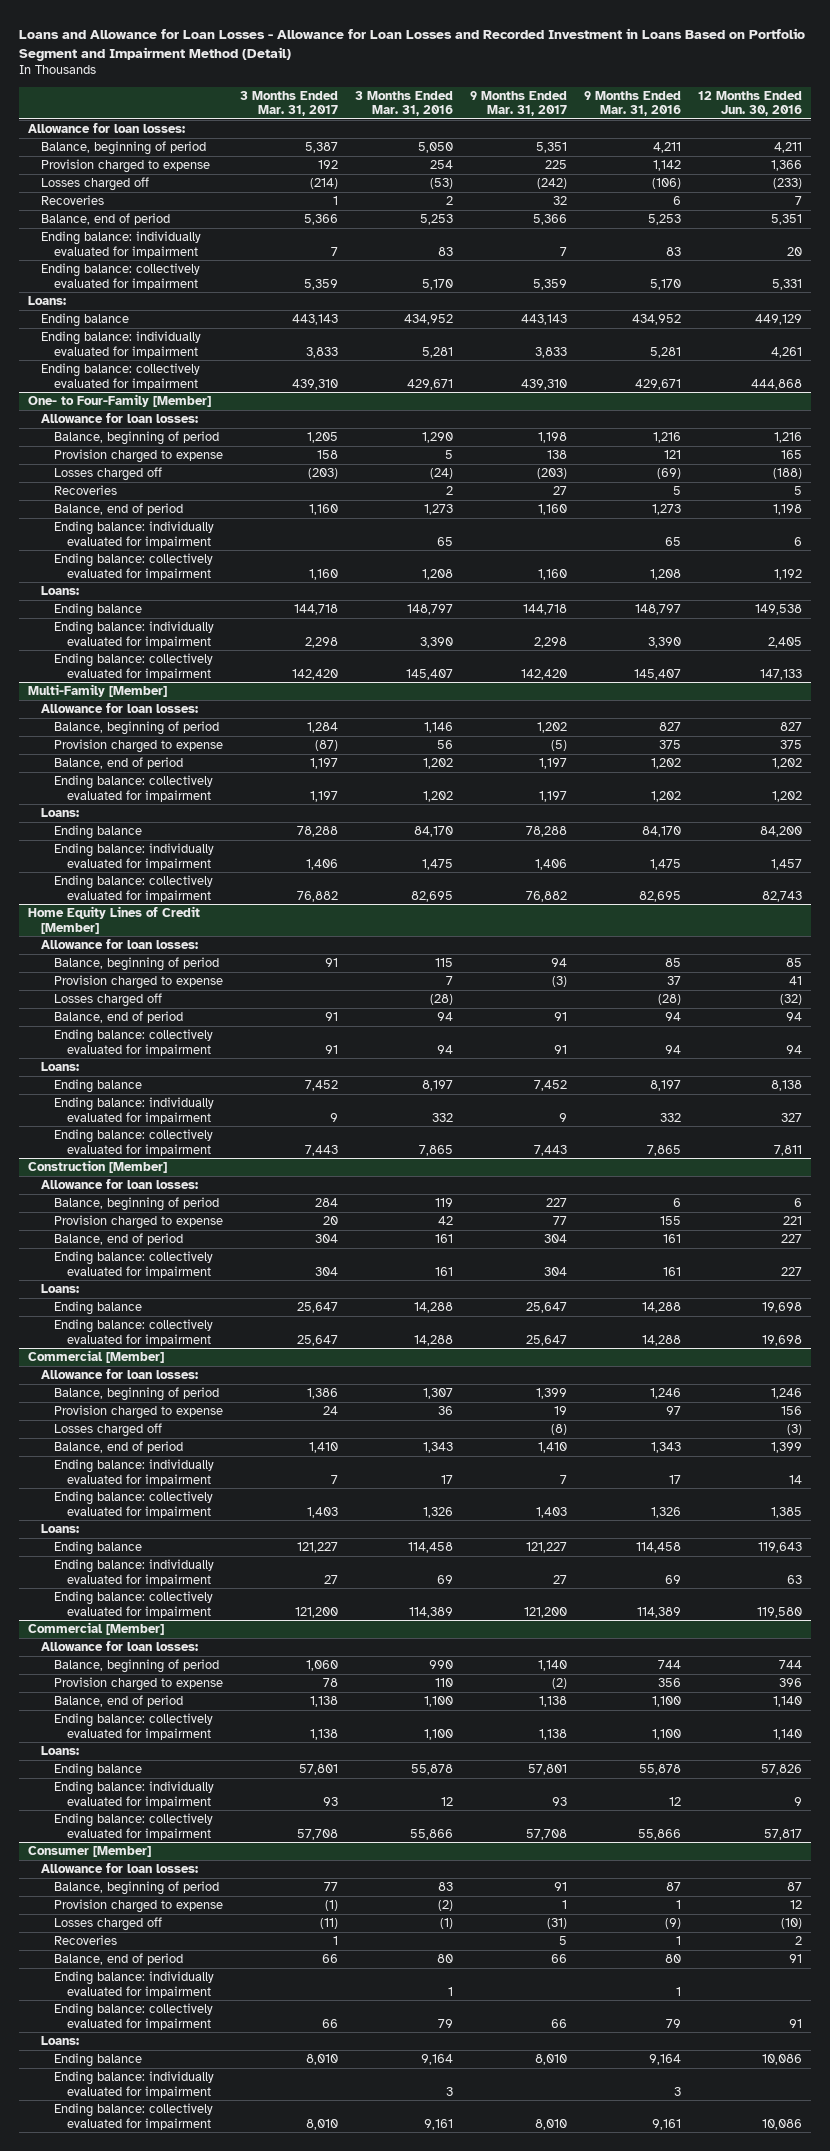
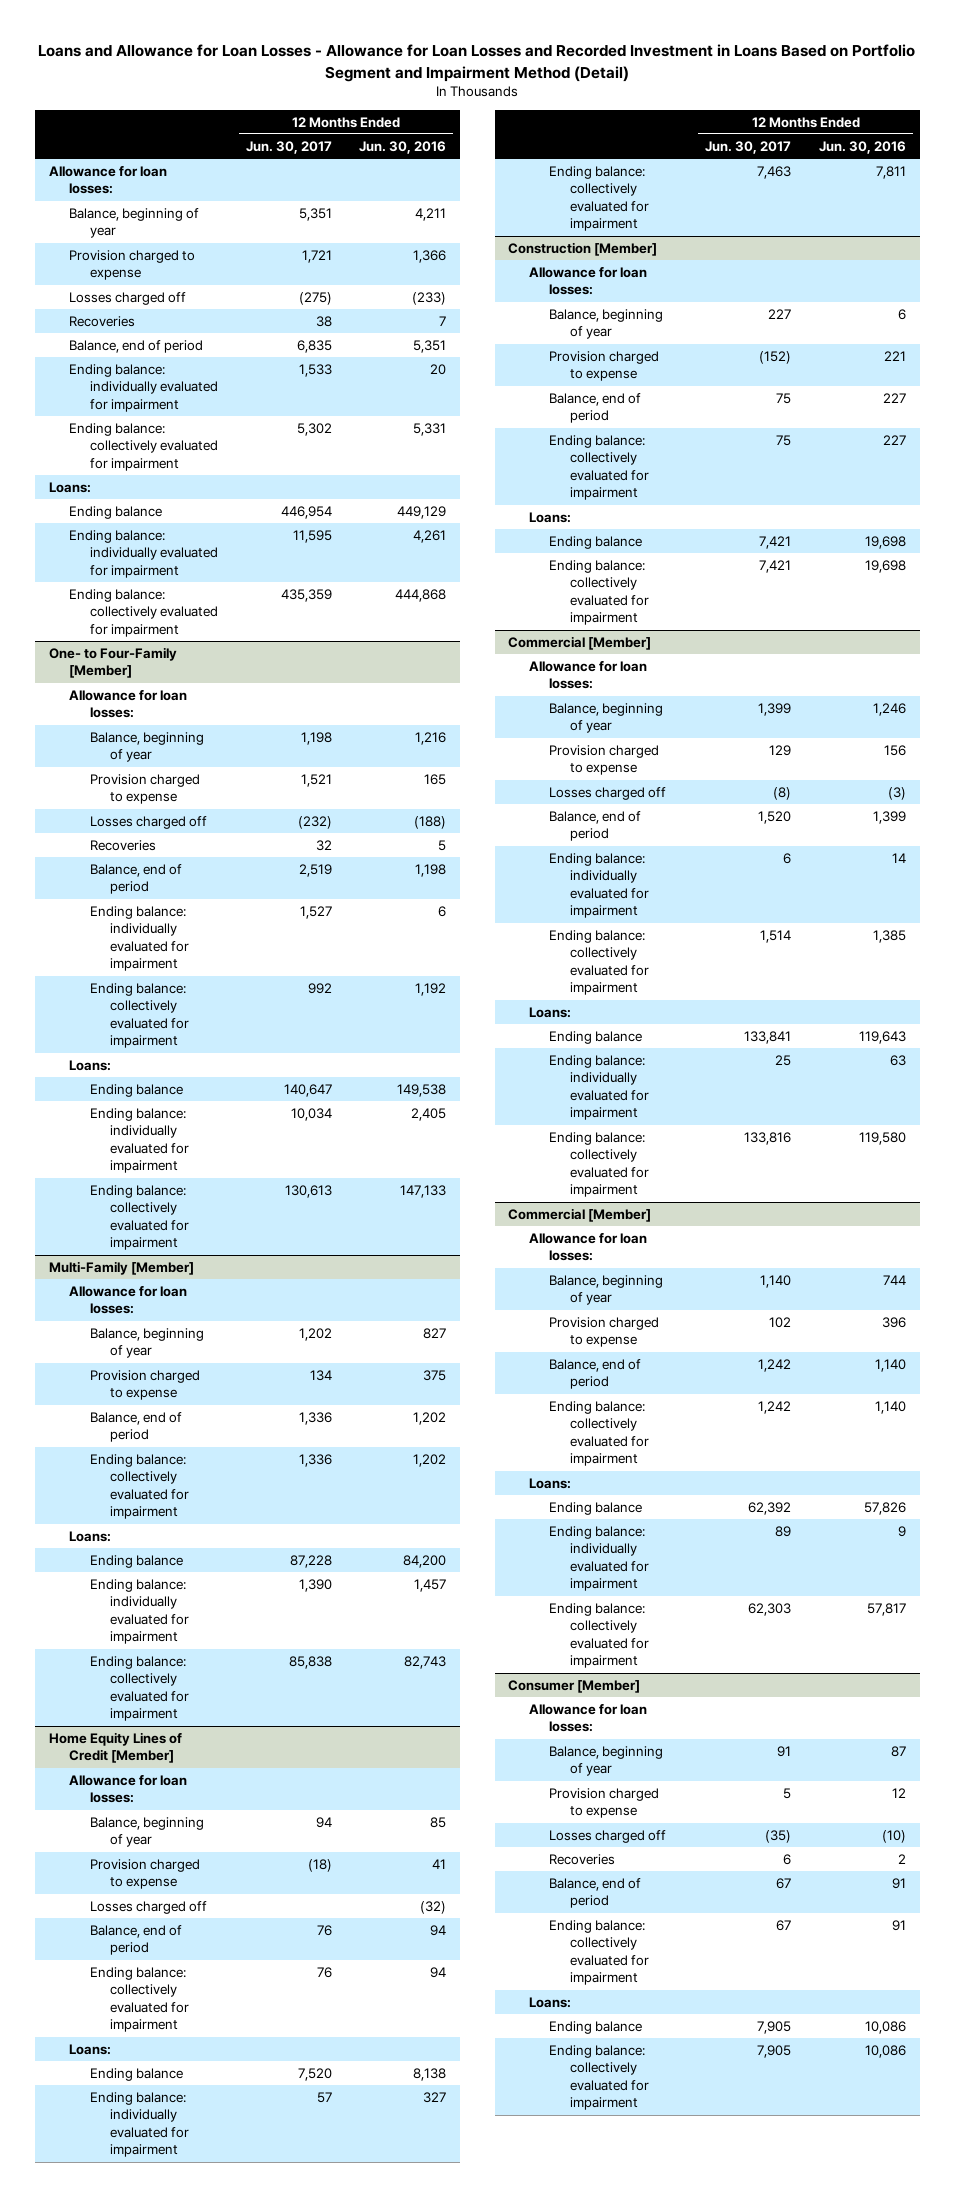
[239,90,338,117] 3 Months Ended Mar. 31, 2017 -> none
[355,90,454,117] 3 Months Ended Mar. 31, 2016 -> none
[470,90,568,117] 9 Months Ended Mar. 31, 2017 -> none
[584,90,682,117] 9 Months Ended Mar. 31, 2016 -> none
none -> [245,140,332,154] Jun. 30, 2017
[40,141,206,156] Balance, beginning of period -> [69,207,200,239] Balance, beginning of year
[53,431,219,446] Balance, beginning of period -> [89,731,204,763] Balance, beginning of year
[53,721,219,736] Balance, beginning of period -> [89,1327,204,1359] Balance, beginning of year
[53,957,219,972] Balance, beginning of period -> [89,1816,204,1848] Balance, beginning of year
[53,1197,219,1212] Balance, beginning of period -> [549,308,664,340] Balance, beginning of year
[53,1387,219,1402] Balance, beginning of period -> [549,702,664,734] Balance, beginning of year
[53,1659,219,1674] Balance, beginning of period -> [549,1274,664,1306] Balance, beginning of year
[53,1881,219,1896] Balance, beginning of period -> [549,1745,664,1777] Balance, beginning of year
[53,1971,214,1998] Ending balance: individually evaluated for impairment -> none
[53,2071,214,2098] Ending balance: individually evaluated for impairment -> none

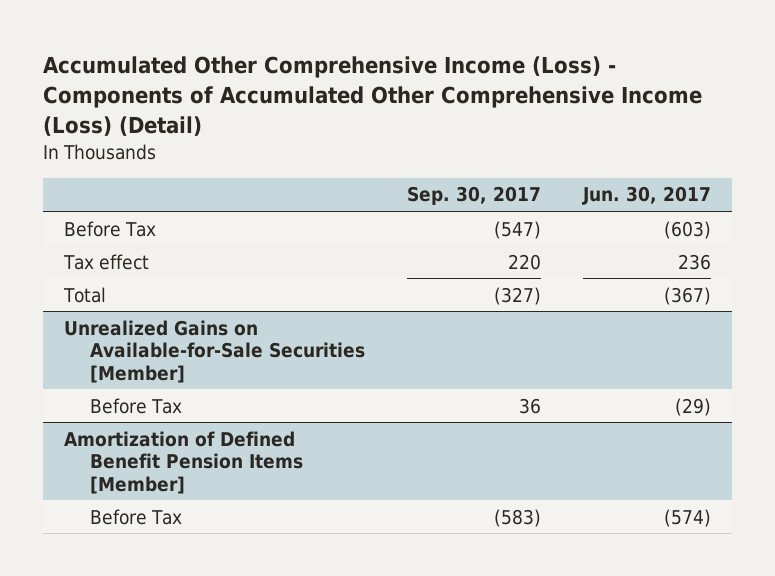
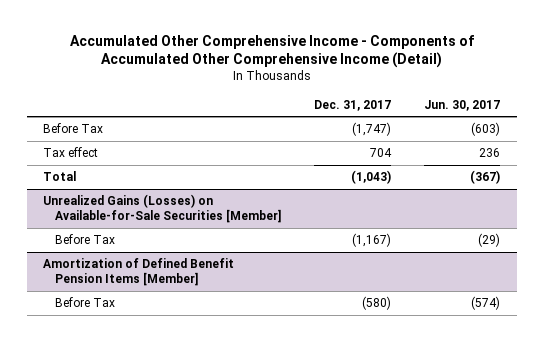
[42,55,702,136] Accumulated Other Comprehensive Income (Loss) - Components of Accumulated Other Comprehensive Income (Loss) (Detail) -> [69,34,474,69] Accumulated Other Comprehensive Income - Components of Accumulated Other Comprehensive Income (Detail)
[406,186,541,206] Sep. 30, 2017 -> none
none -> [314,99,392,111] Dec. 31, 2017
[63,319,366,383] Unrealized Gains on Available-for-Sale Securities [Member] -> [43,194,282,224] Unrealized Gains (Losses) on Available-for-Sale Securities [Member]

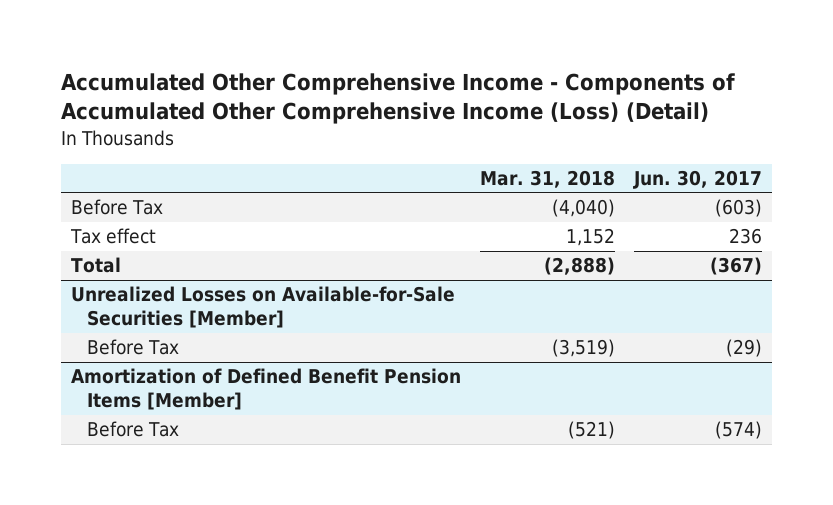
[69,34,474,69] Accumulated Other Comprehensive Income - Components of Accumulated Other Comprehensive Income (Detail) -> [60,73,735,125] Accumulated Other Comprehensive Income - Components of Accumulated Other Comprehensive Income (Loss) (Detail)
[314,99,392,111] Dec. 31, 2017 -> none
none -> [479,169,615,188] Mar. 31, 2018
[43,194,282,224] Unrealized Gains (Losses) on Available-for-Sale Securities [Member] -> [70,286,455,329] Unrealized Losses on Available-for-Sale Securities [Member]

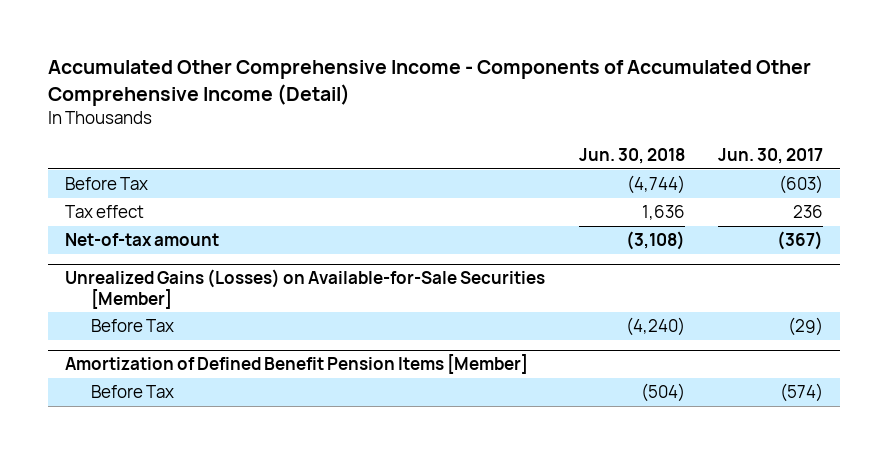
[60,73,735,125] Accumulated Other Comprehensive Income - Components of Accumulated Other Comprehensive Income (Loss) (Detail) -> [47,60,811,106] Accumulated Other Comprehensive Income - Components of Accumulated Other Comprehensive Income (Detail)
[479,169,615,188] Mar. 31, 2018 -> none
none -> [578,147,685,164] Jun. 30, 2018
[70,257,121,274] Total -> [64,233,219,247] Net-of-tax amount
[70,286,455,329] Unrealized Losses on Available-for-Sale Securities [Member] -> [64,269,545,309] Unrealized Gains (Losses) on Available-for-Sale Securities [Member]

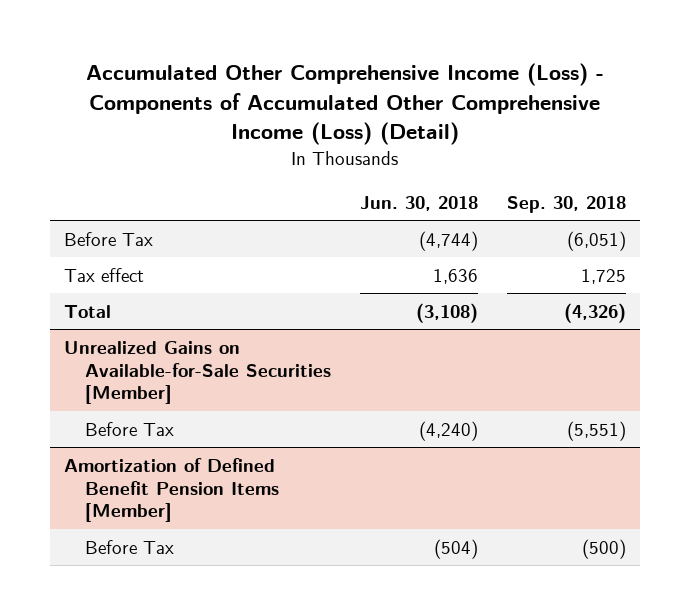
[47,60,811,106] Accumulated Other Comprehensive Income - Components of Accumulated Other Comprehensive Income (Detail) -> [85,62,604,146] Accumulated Other Comprehensive Income (Loss) - Components of Accumulated Other Comprehensive Income (Loss) (Detail)
[718,147,824,164] Jun. 30, 2017 -> none
none -> [506,196,626,214] Sep. 30, 2018
[64,233,219,247] Net-of-tax amount -> [64,304,112,318] Total
[64,269,545,309] Unrealized Gains (Losses) on Available-for-Sale Securities [Member] -> [64,340,332,405] Unrealized Gains on Available-for-Sale Securities [Member]

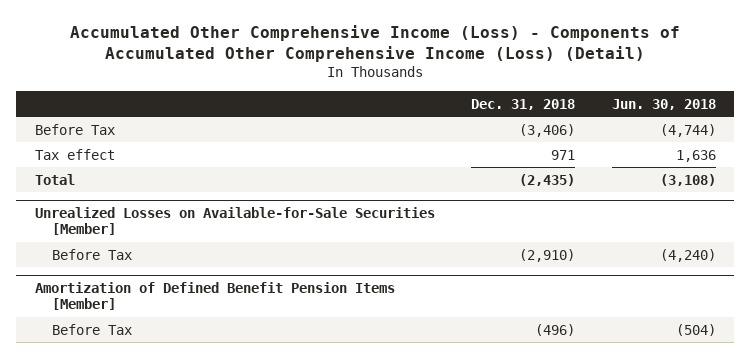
[506,196,626,214] Sep. 30, 2018 -> none
none -> [471,98,576,110] Dec. 31, 2018
[64,340,332,405] Unrealized Gains on Available-for-Sale Securities [Member] -> [34,206,435,235] Unrealized Losses on Available-for-Sale Securities [Member]

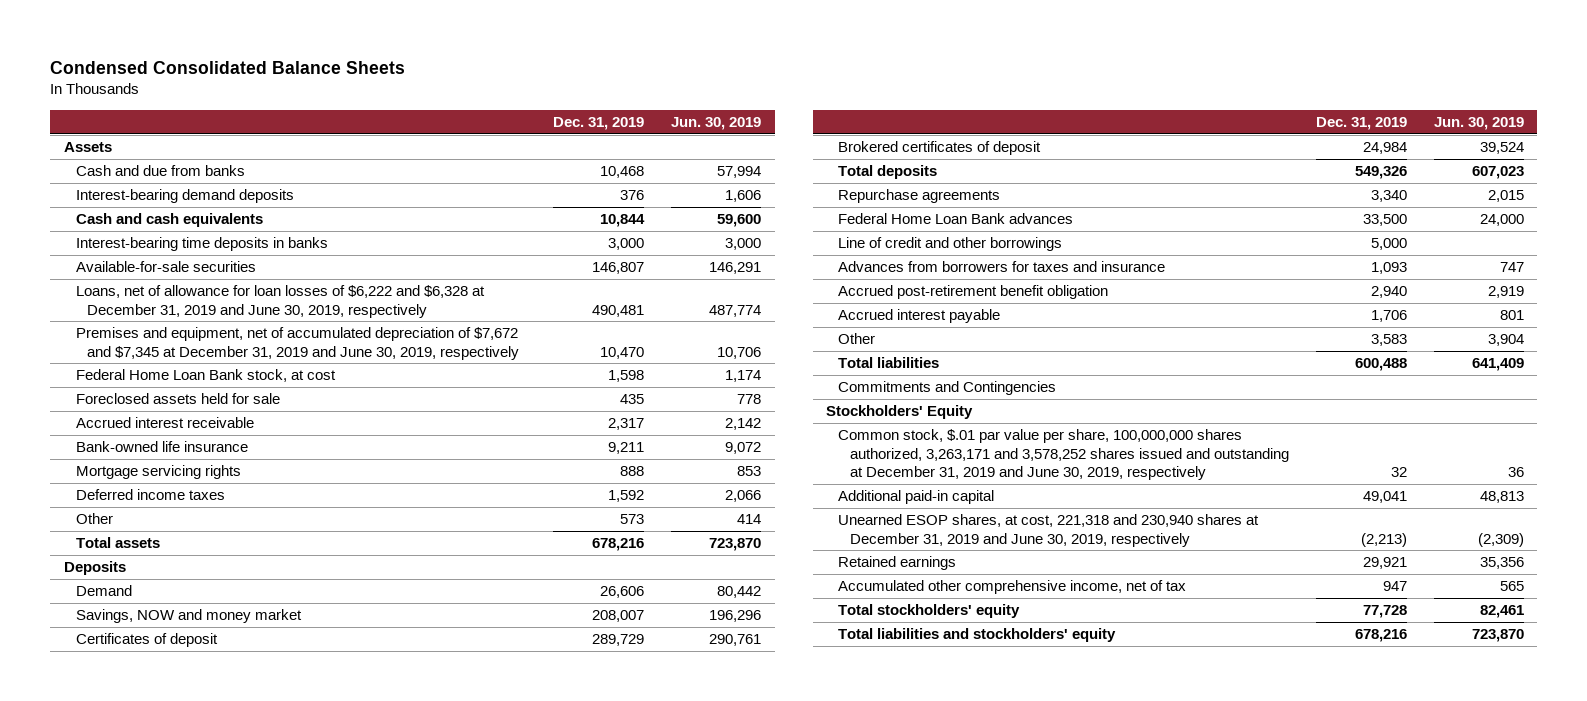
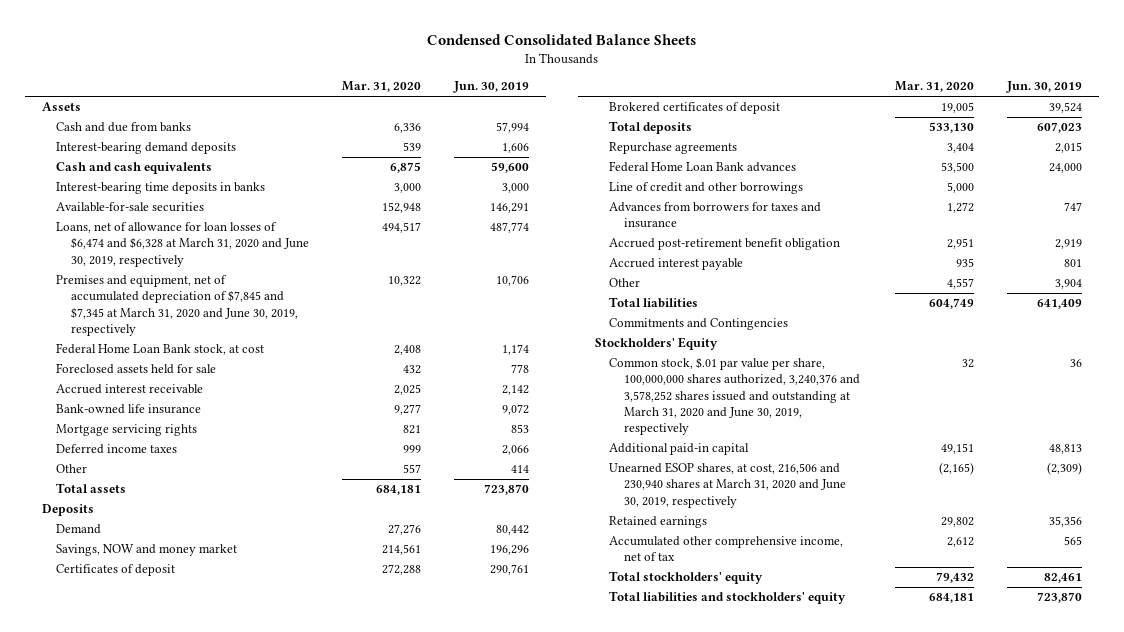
[553,116,645,130] Dec. 31, 2019 -> none
none -> [341,80,421,92] Mar. 31, 2020
[75,285,485,318] Loans, net of allowance for loan losses of $6,222 and $6,328 at December 31, 2019 and June 30, 2019, respectively -> [56,222,309,267] Loans, net of allowance for loan losses of $6,474 and $6,328 at March 31, 2020 and June 30, 2019, respectively
[75,327,520,360] Premises and equipment, net of accumulated depreciation of $7,672 and $7,345 at December 31, 2019 and June 30, 2019, respectively -> [56,275,298,336] Premises and equipment, net of accumulated depreciation of $7,845 and $7,345 at March 31, 2020 and June 30, 2019, respectively
[837,429,1289,480] Common stock, $.01 par value per share, 100,000,000 shares authorized, 3,263,171 and 3,578,252 shares issued and outstanding at December 31, 2019 and June 30, 2019, respectively -> [609,357,860,435] Common stock, $.01 par value per share, 100,000,000 shares authorized, 3,240,376 and 3,578,252 shares issued and outstanding at March 31, 2020 and June 30, 2019, respectively
[837,514,1259,547] Unearned ESOP shares, at cost, 221,318 and 230,940 shares at December 31, 2019 and June 30, 2019, respectively -> [609,462,846,508] Unearned ESOP shares, at cost, 216,506 and 230,940 shares at March 31, 2020 and June 30, 2019, respectively

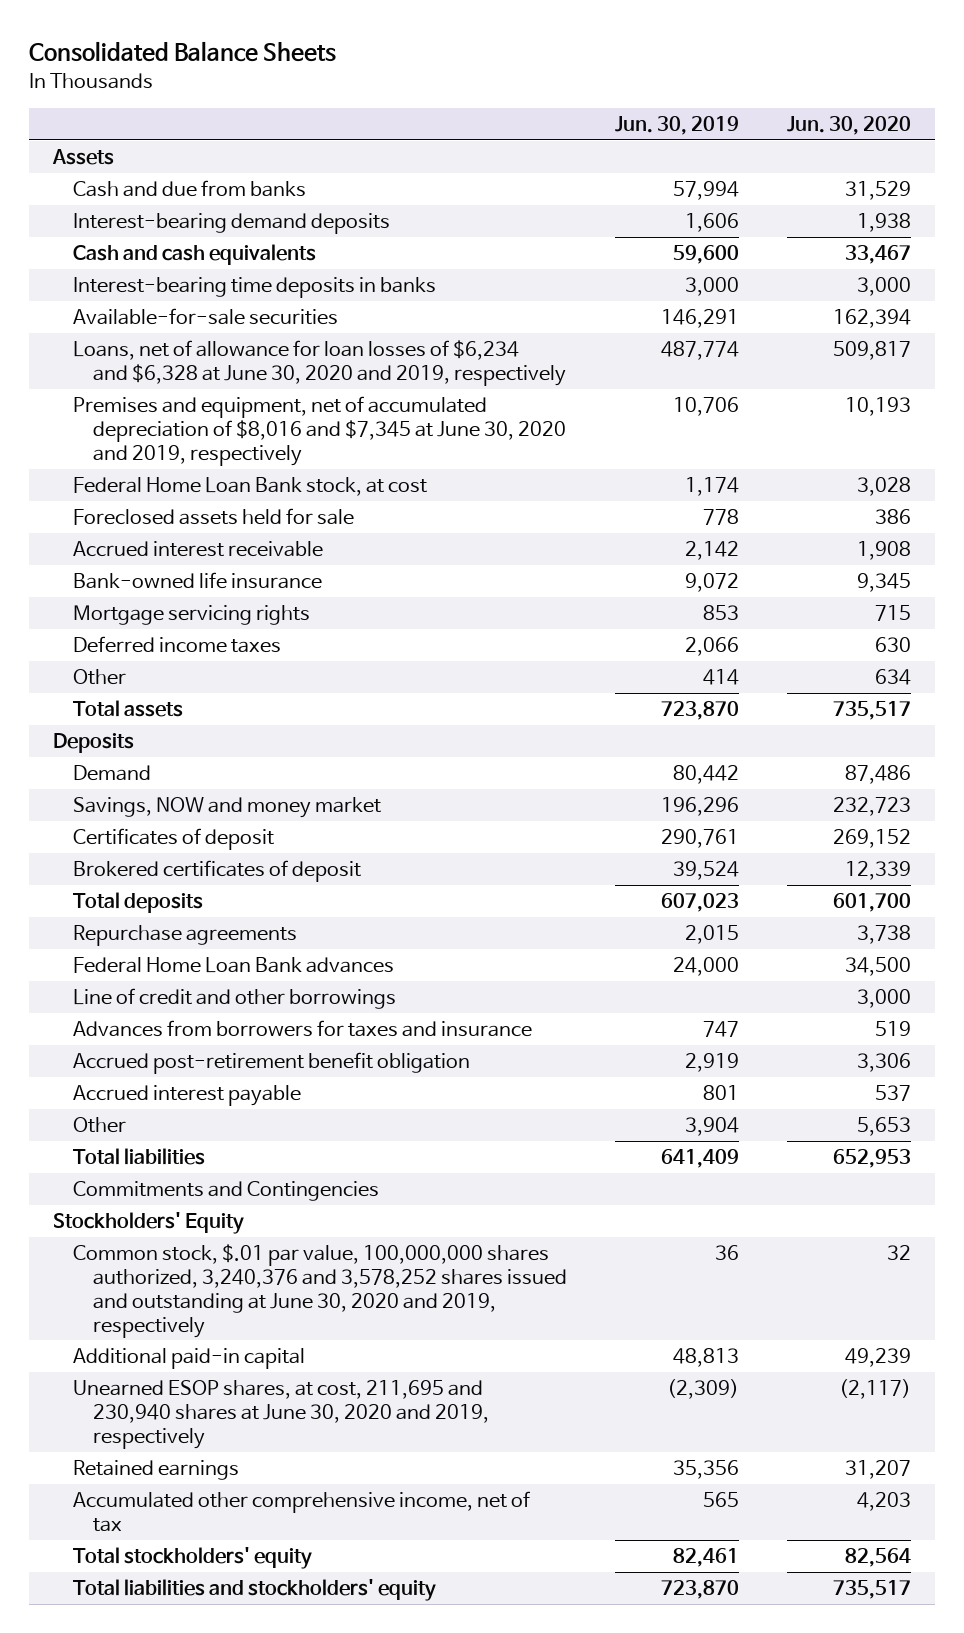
[427,34,697,46] Condensed Consolidated Balance Sheets -> [28,41,336,63] Consolidated Balance Sheets
[341,80,421,92] Mar. 31, 2020 -> none
none -> [786,115,911,135] Jun. 30, 2020
[56,222,309,267] Loans, net of allowance for loan losses of $6,474 and $6,328 at March 31, 2020 and June 30, 2019, respectively -> [72,340,566,387] Loans, net of allowance for loan losses of $6,234 and $6,328 at June 30, 2020 and 2019, respectively
[56,275,298,336] Premises and equipment, net of accumulated depreciation of $7,845 and $7,345 at March 31, 2020 and June 30, 2019, respectively -> [72,396,566,466] Premises and equipment, net of accumulated depreciation of $8,016 and $7,345 at June 30, 2020 and 2019, respectively
[609,357,860,435] Common stock, $.01 par value per share, 100,000,000 shares authorized, 3,240,376 and 3,578,252 shares issued and outstanding at March 31, 2020 and June 30, 2019, respectively -> [72,1244,567,1338] Common stock, $.01 par value, 100,000,000 shares authorized, 3,240,376 and 3,578,252 shares issued and outstanding at June 30, 2020 and 2019, respectively
[609,462,846,508] Unearned ESOP shares, at cost, 216,506 and 230,940 shares at March 31, 2020 and June 30, 2019, respectively -> [72,1380,489,1449] Unearned ESOP shares, at cost, 211,695 and 230,940 shares at June 30, 2020 and 2019, respectively

